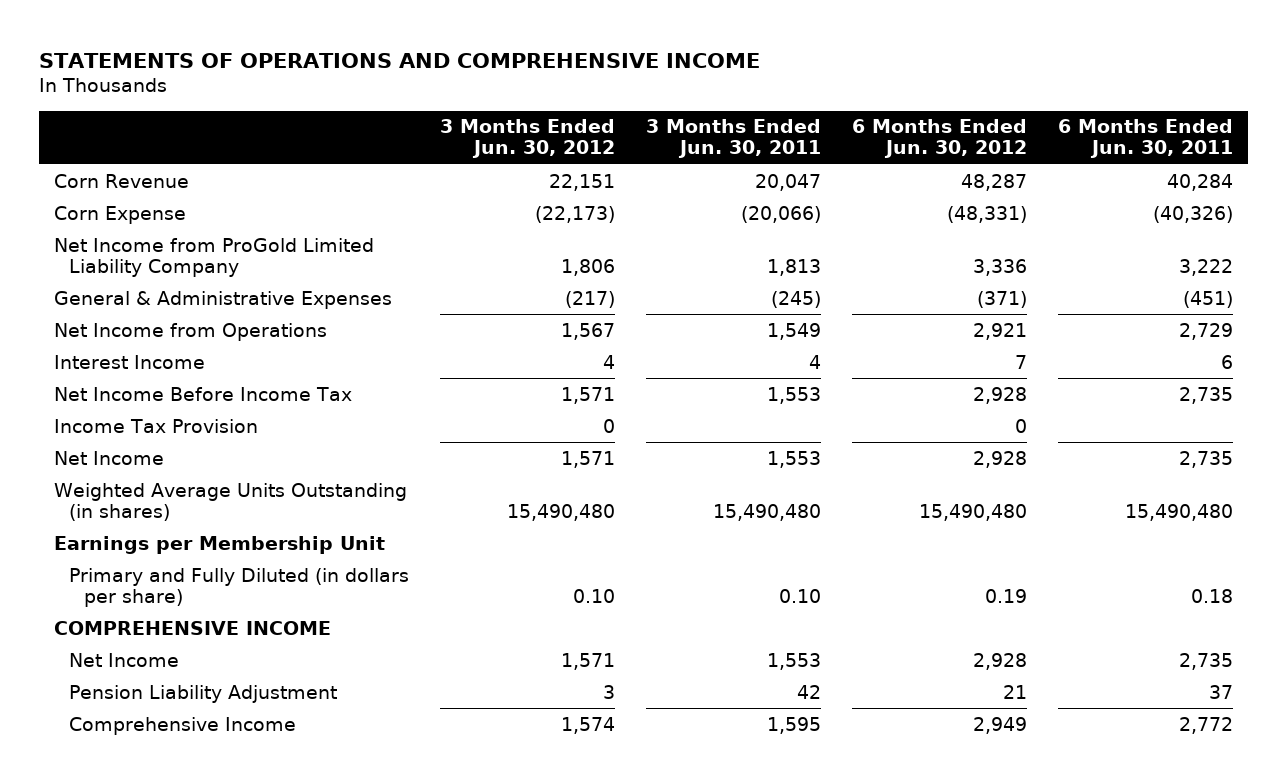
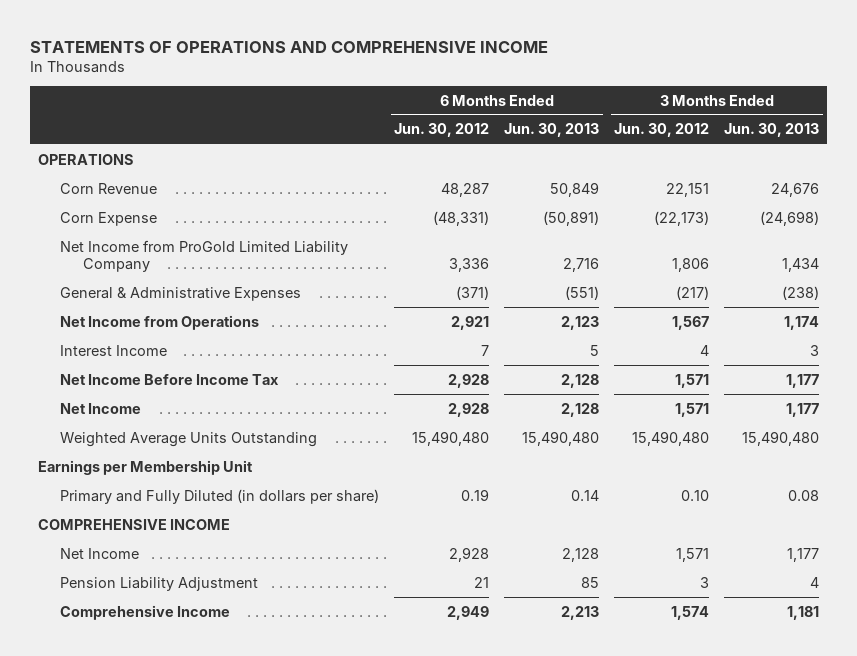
[646,119,822,159] 3 Months Ended Jun. 30, 2011 -> none
[1057,119,1233,159] 6 Months Ended Jun. 30, 2011 -> none
none -> [504,123,600,138] Jun. 30, 2013
none -> [724,123,820,138] Jun. 30, 2013
none -> [37,153,134,165] OPERATIONS
[54,418,259,433] Income Tax Provision -> none
[54,482,408,521] Weighted Average Units Outstanding (in shares) -> [60,431,318,447] Weighted Average Units Outstanding

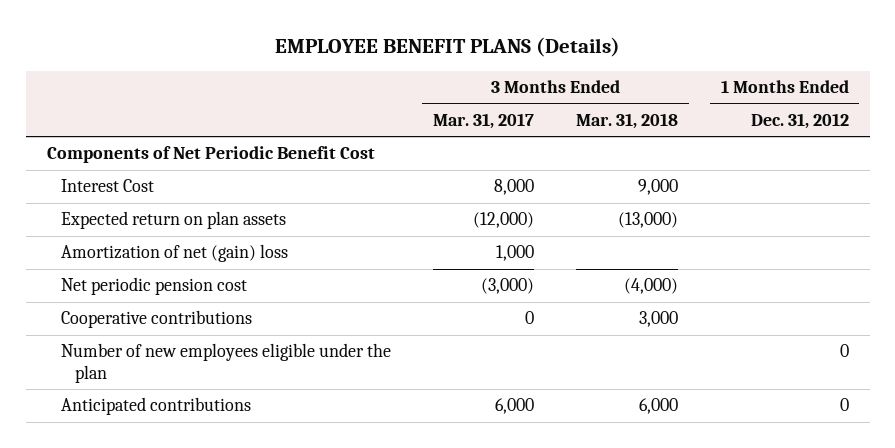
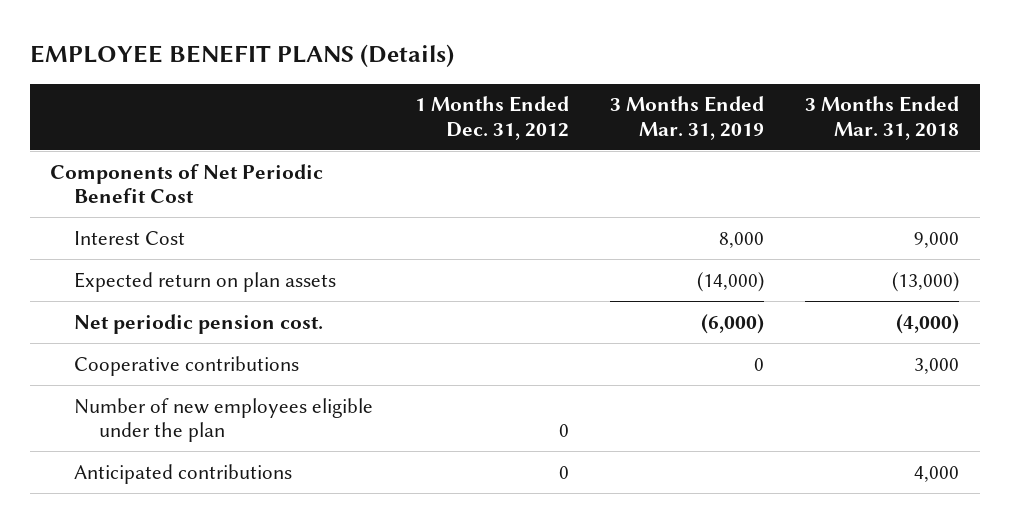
[433,112,535,129] Mar. 31, 2017 -> none
none -> [610,96,765,141] 3 Months Ended Mar. 31, 2019
[60,244,288,263] Amortization of net (gain) loss -> none
[60,277,247,296] Net periodic pension cost -> [74,313,324,334] Net periodic pension cost.
[639,398,679,415] 6,000 -> [914,465,960,482] 4,000

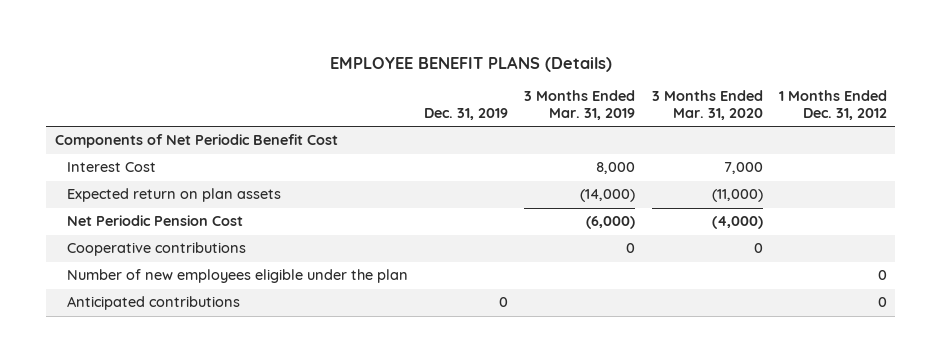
[805,96,960,141] 3 Months Ended Mar. 31, 2018 -> none
none -> [424,108,509,121] Dec. 31, 2019
none -> [651,90,763,121] 3 Months Ended Mar. 31, 2020
[74,313,324,334] Net periodic pension cost. -> [67,215,244,227] Net Periodic Pension Cost

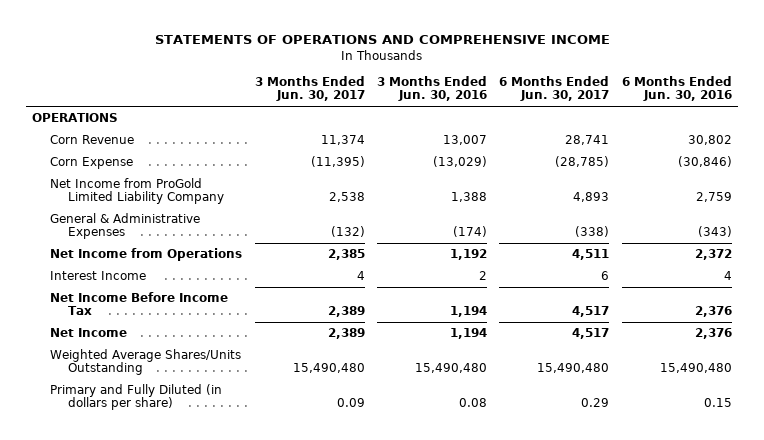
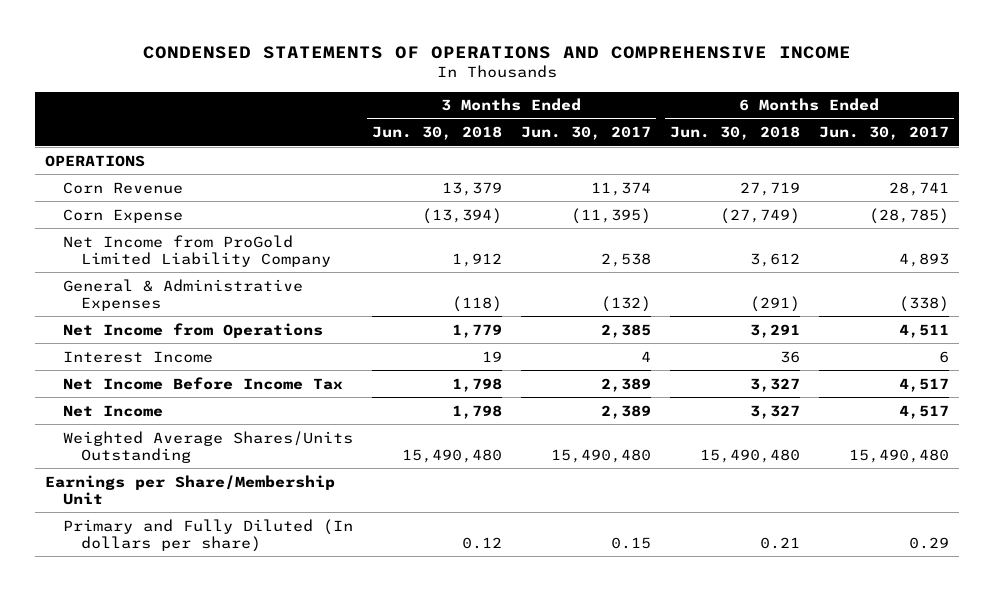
[155,35,611,45] STATEMENTS OF OPERATIONS AND COMPREHENSIVE INCOME -> [142,45,851,59] CONDENSED STATEMENTS OF OPERATIONS AND COMPREHENSIVE INCOME
[377,76,488,102] 3 Months Ended Jun. 30, 2016 -> none
[621,76,732,102] 6 Months Ended Jun. 30, 2016 -> none
none -> [371,126,502,141] Jun. 30, 2018
none -> [669,126,800,141] Jun. 30, 2018
none -> [44,474,335,505] Earnings per Share/Membership Unit
[50,384,223,411] Primary and Fully Diluted (in dollars per share) -> [62,518,353,552] Primary and Fully Diluted (In dollars per share)
[336,398,365,408] 0.09 -> [610,536,651,549] 0.15

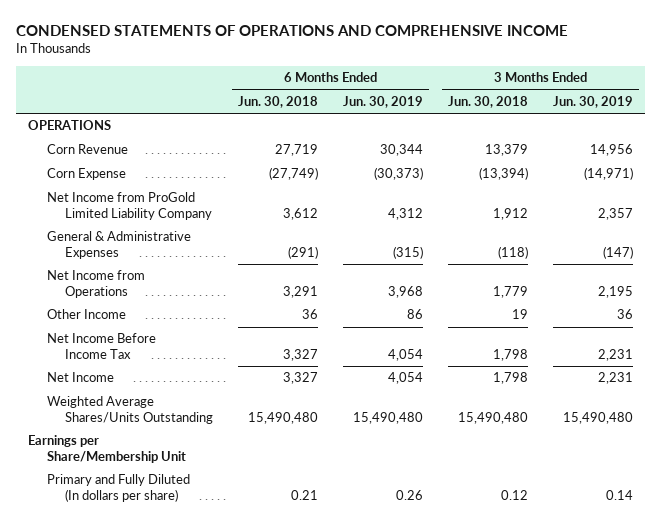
[520,126,651,141] Jun. 30, 2017 -> none
[819,126,950,141] Jun. 30, 2017 -> none
none -> [343,96,424,109] Jun. 30, 2019
none -> [552,96,633,109] Jun. 30, 2019
[62,350,213,363] Interest Income -> [46,309,126,320] Other Income

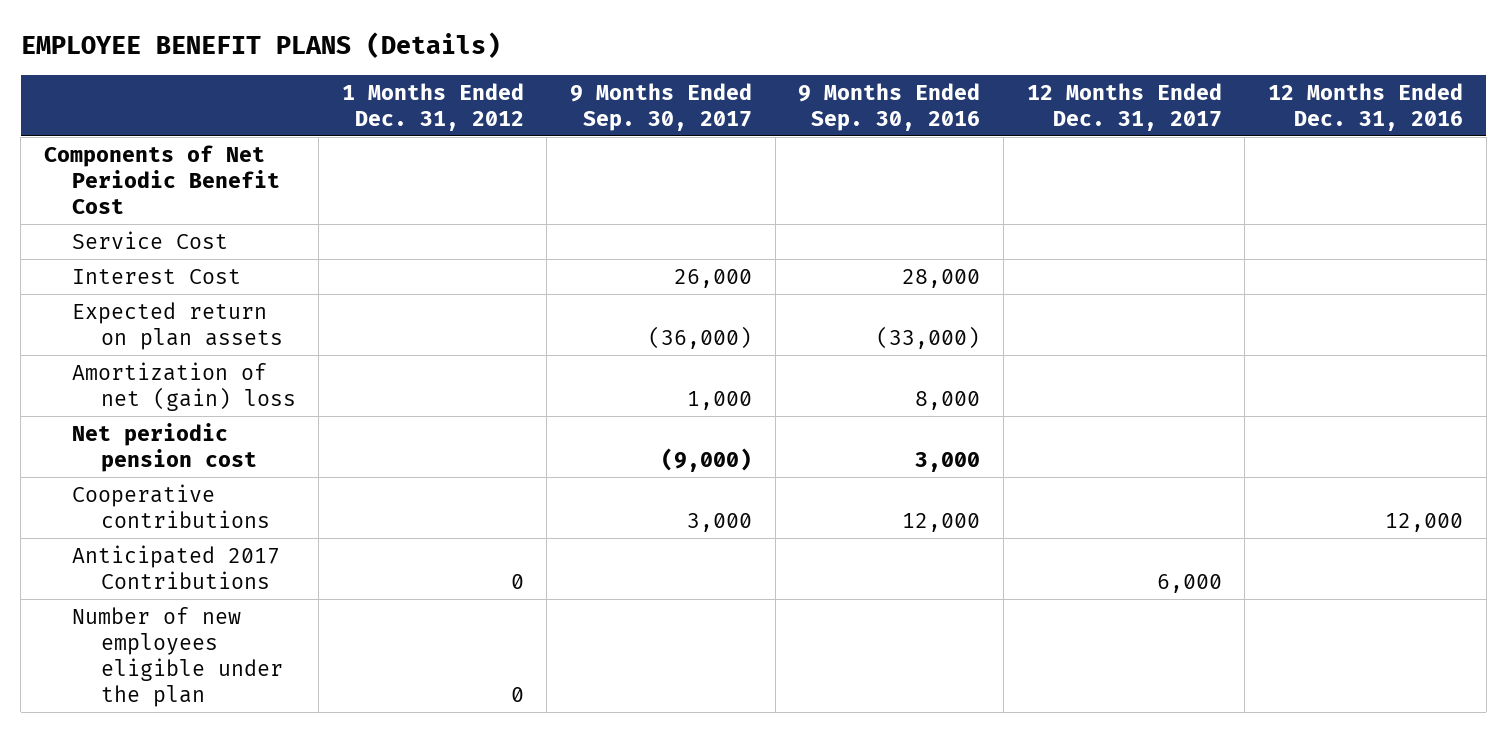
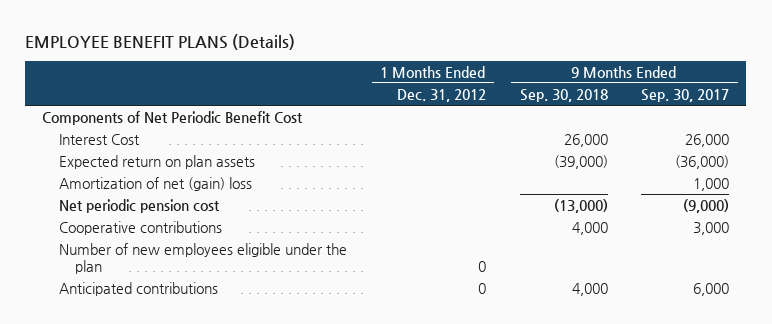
[798,82,981,131] 9 Months Ended Sep. 30, 2016 -> none
[1026,82,1222,131] 12 Months Ended Dec. 31, 2017 -> none
[1267,82,1463,131] 12 Months Ended Dec. 31, 2016 -> none
none -> [519,89,608,103] Sep. 30, 2018
[72,230,229,249] Service Cost -> none
[72,544,281,589] Anticipated 2017 Contributions -> none
none -> [58,282,218,297] Anticipated contributions

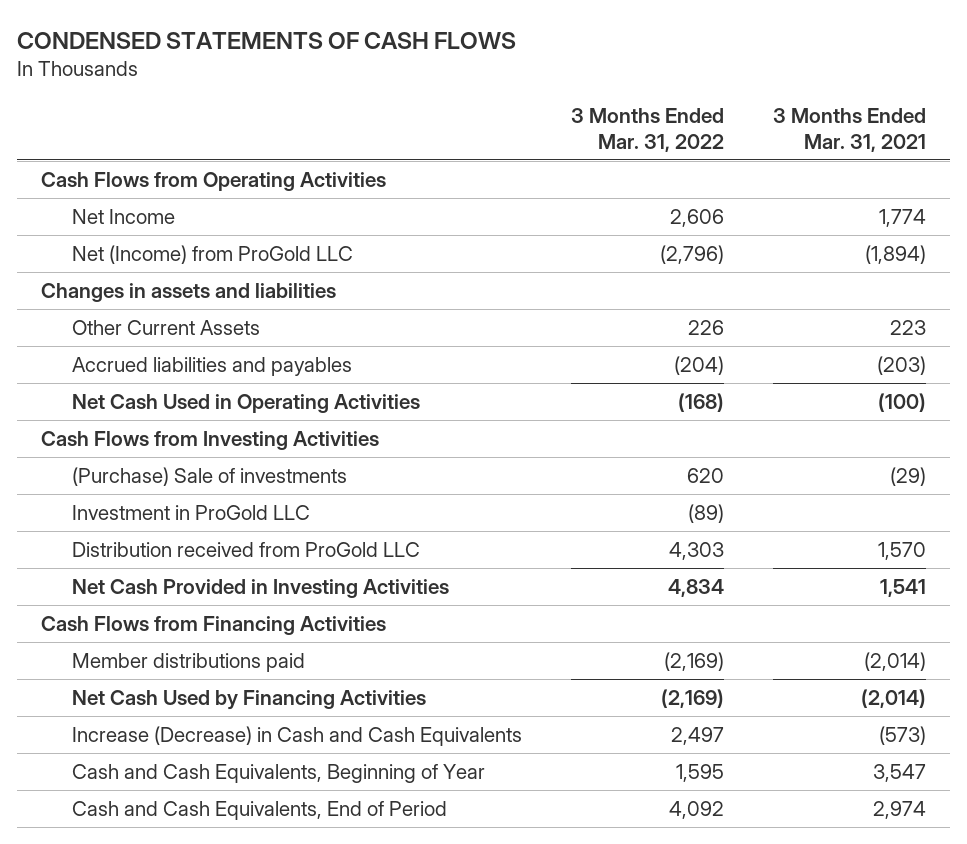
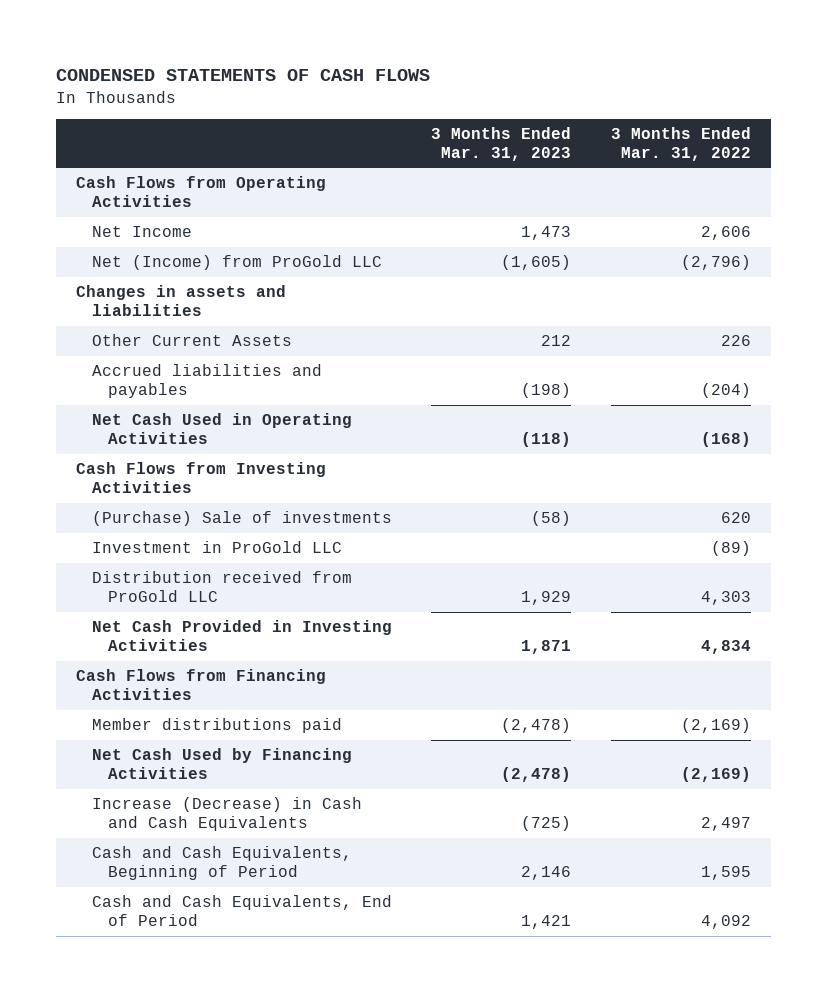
[772,107,926,153] 3 Months Ended Mar. 31, 2021 -> none
none -> [431,126,572,161] 3 Months Ended Mar. 31, 2023
[71,763,485,783] Cash and Cash Equivalents, Beginning of Year -> [91,846,352,880] Cash and Cash Equivalents, Beginning of Period

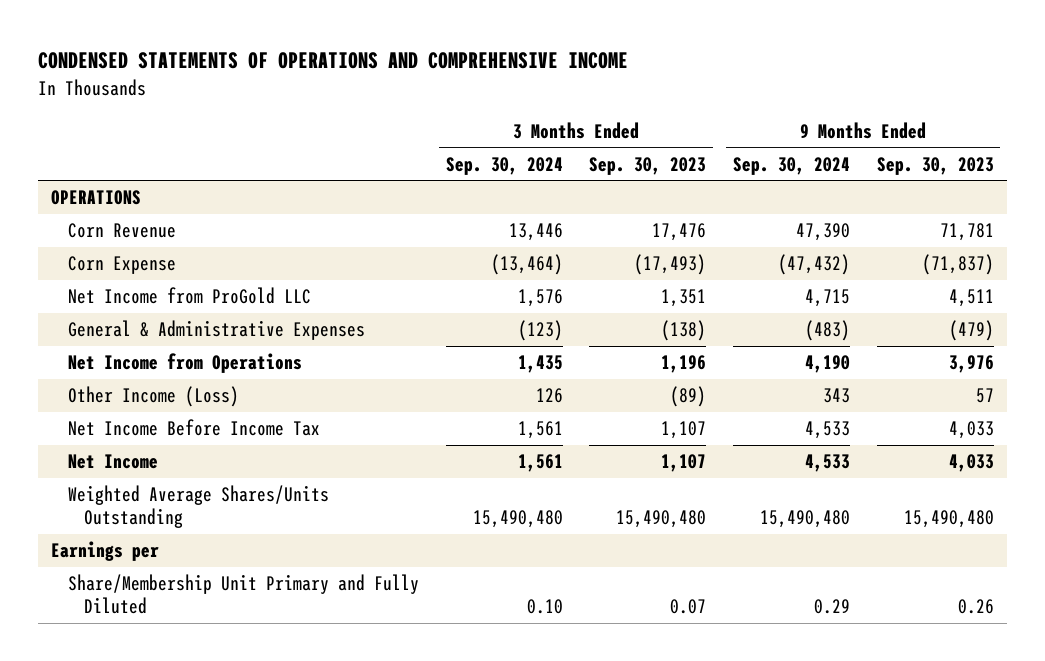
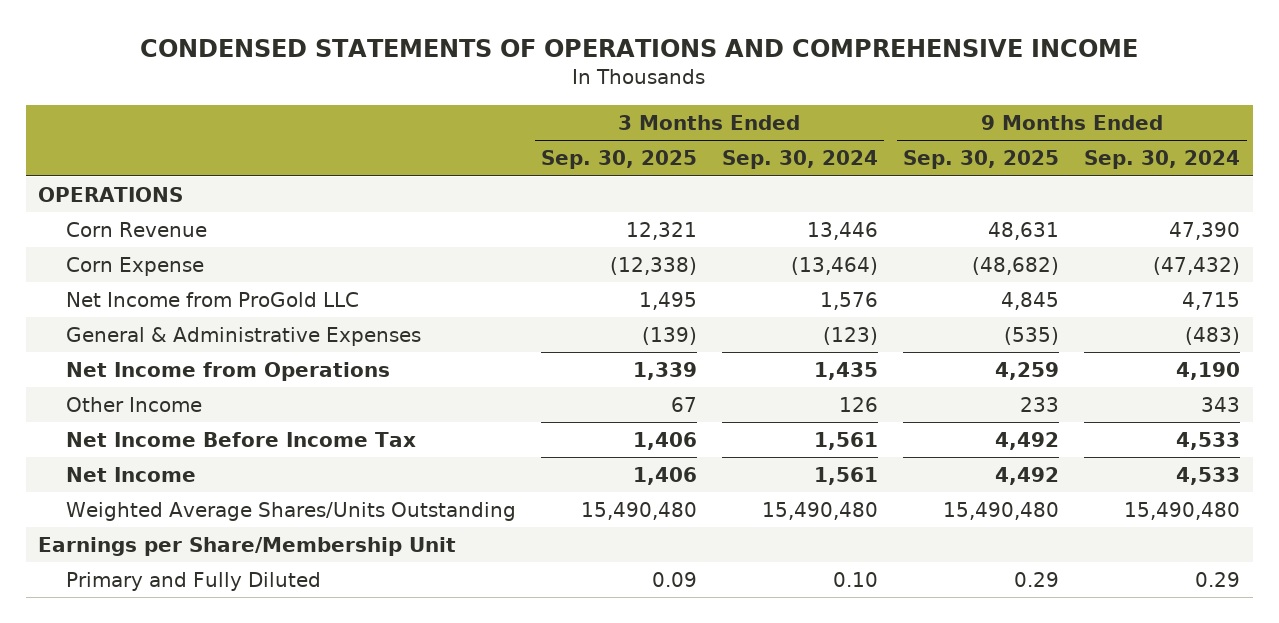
[589,156,707,175] Sep. 30, 2023 -> none
[876,156,994,175] Sep. 30, 2023 -> none
none -> [540,150,697,170] Sep. 30, 2025
none -> [903,150,1060,170] Sep. 30, 2025
[67,386,239,408] Other Income (Loss) -> [65,397,202,413] Other Income
[51,541,160,562] Earnings per -> [38,537,457,557] Earnings per Share/Membership Unit
[67,574,419,615] Share/Membership Unit Primary and Fully Diluted -> [65,572,321,592] Primary and Fully Diluted

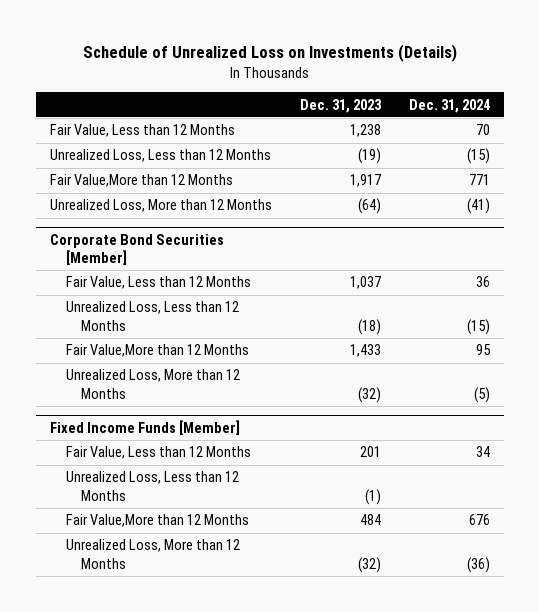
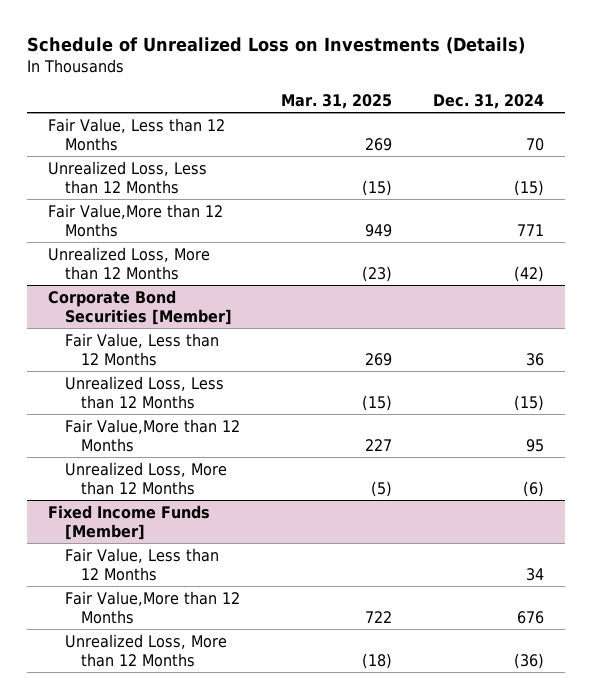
[299,98,382,113] Dec. 31, 2023 -> none
none -> [281,93,393,109] Mar. 31, 2025
[466,198,490,215] (41) -> [514,266,545,283] (42)
[473,386,490,403] (5) -> [523,481,545,498] (6)
[65,471,239,501] Unrealized Loss, Less than 12 Months -> none

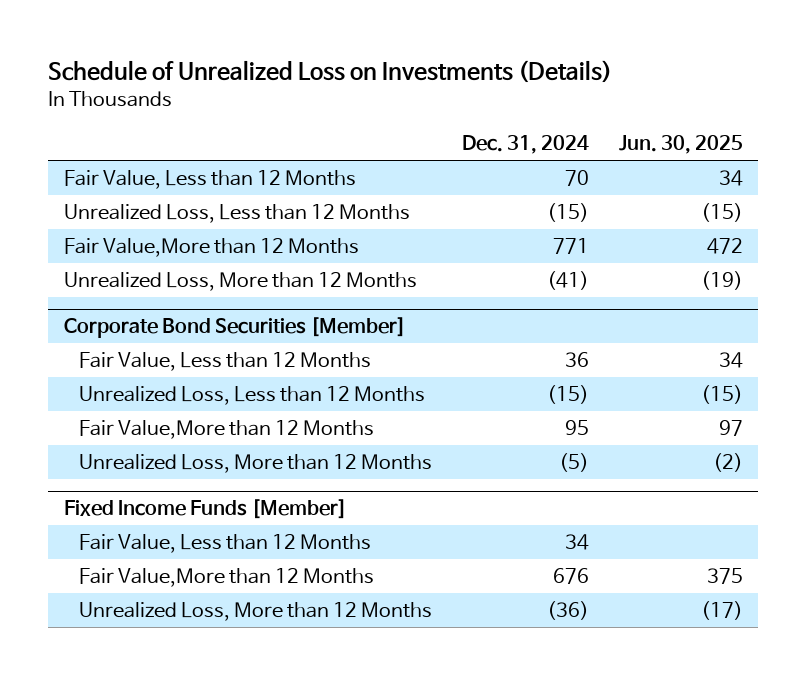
[281,93,393,109] Mar. 31, 2025 -> none
none -> [619,135,744,155] Jun. 30, 2025
[514,266,545,283] (42) -> [547,271,590,291] (41)
[523,481,545,498] (6) -> [559,453,590,473] (5)

